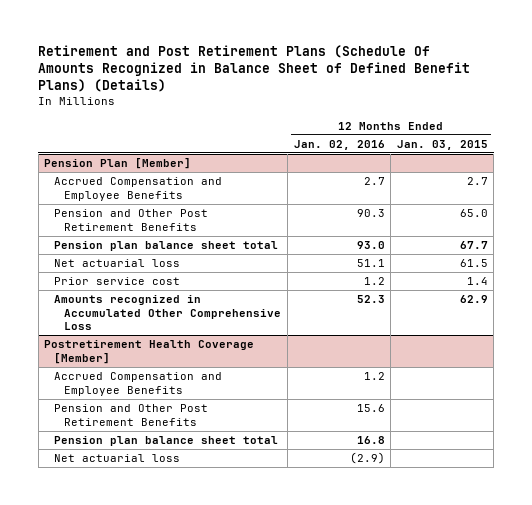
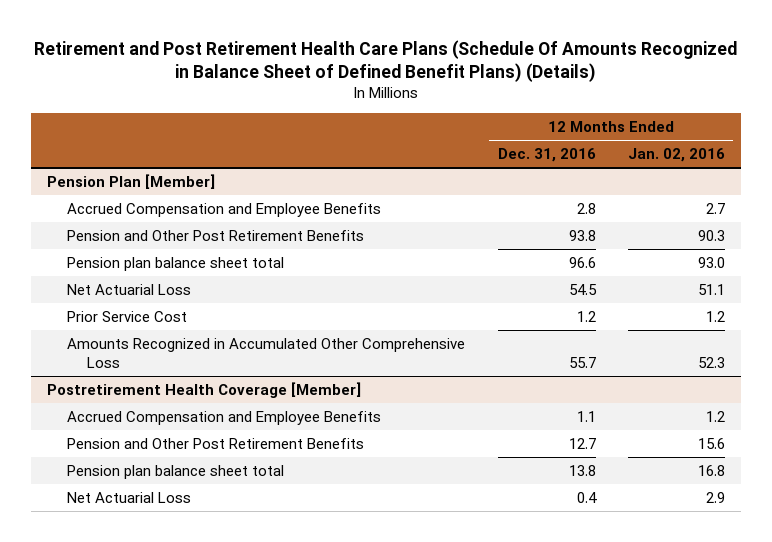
[38,44,471,93] Retirement and Post Retirement Plans (Schedule Of Amounts Recognized in Balance Sheet of Defined Benefit Plans) (Details) -> [34,39,738,82] Retirement and Post Retirement Health Care Plans (Schedule Of Amounts Recognized in Balance Sheet of Defined Benefit Plans) (Details)
[396,139,488,150] Jan. 03, 2015 -> none
none -> [497,148,596,163] Dec. 31, 2016
[54,259,181,268] Net actuarial loss -> [67,283,192,295] Net Actuarial Loss
[54,277,181,286] Prior service cost -> [67,310,188,322] Prior Service Cost
[54,295,282,331] Amounts recognized in Accumulated Other Comprehensive Loss -> [67,337,466,369] Amounts Recognized in Accumulated Other Comprehensive Loss
[54,454,181,463] Net actuarial loss -> [67,491,192,503] Net Actuarial Loss
[349,452,385,465] (2.9) -> [705,491,725,503] 2.9

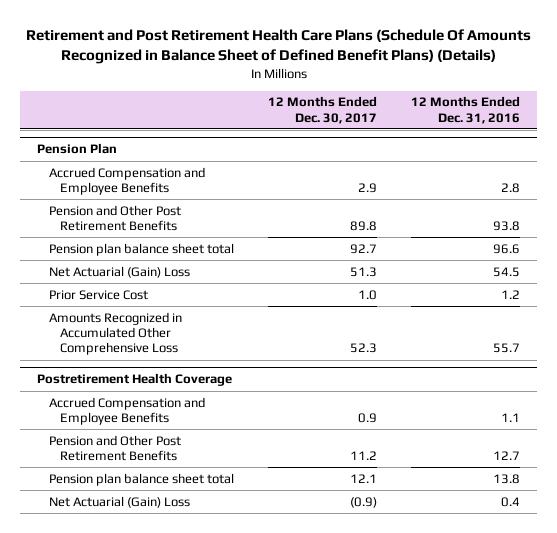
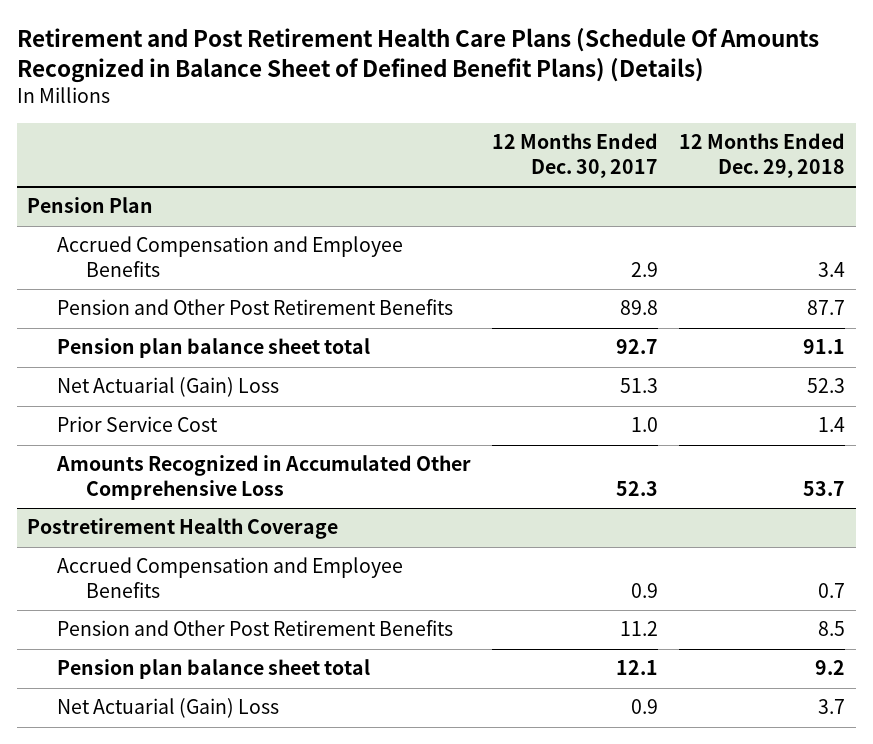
[410,96,520,124] 12 Months Ended Dec. 31, 2016 -> none
none -> [679,133,846,178] 12 Months Ended Dec. 29, 2018
[349,496,377,508] (0.9) -> [631,699,659,715] 0.9

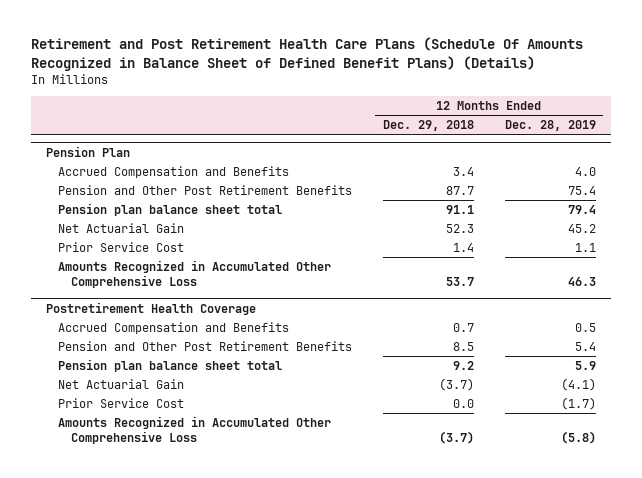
[492,133,659,178] 12 Months Ended Dec. 30, 2017 -> none
none -> [504,120,596,132] Dec. 28, 2019
[56,236,403,277] Accrued Compensation and Employee Benefits -> [58,165,290,178] Accrued Compensation and Benefits
[56,377,279,398] Net Actuarial (Gain) Loss -> [58,222,185,233] Net Actuarial Gain
[56,557,403,598] Accrued Compensation and Employee Benefits -> [58,321,290,334] Accrued Compensation and Benefits
[56,698,279,719] Net Actuarial (Gain) Loss -> [58,378,185,389] Net Actuarial Gain
[818,699,846,715] 3.7 -> [439,377,475,391] (3.7)
none -> [58,397,185,408] Prior Service Cost
none -> [58,415,332,445] Amounts Recognized in Accumulated Other Comprehensive Loss

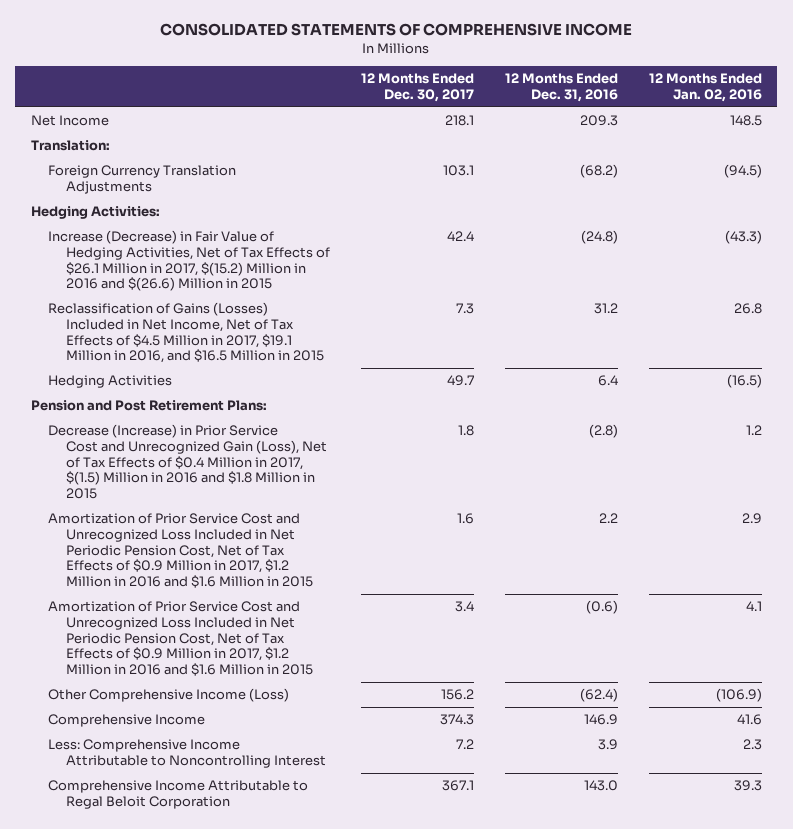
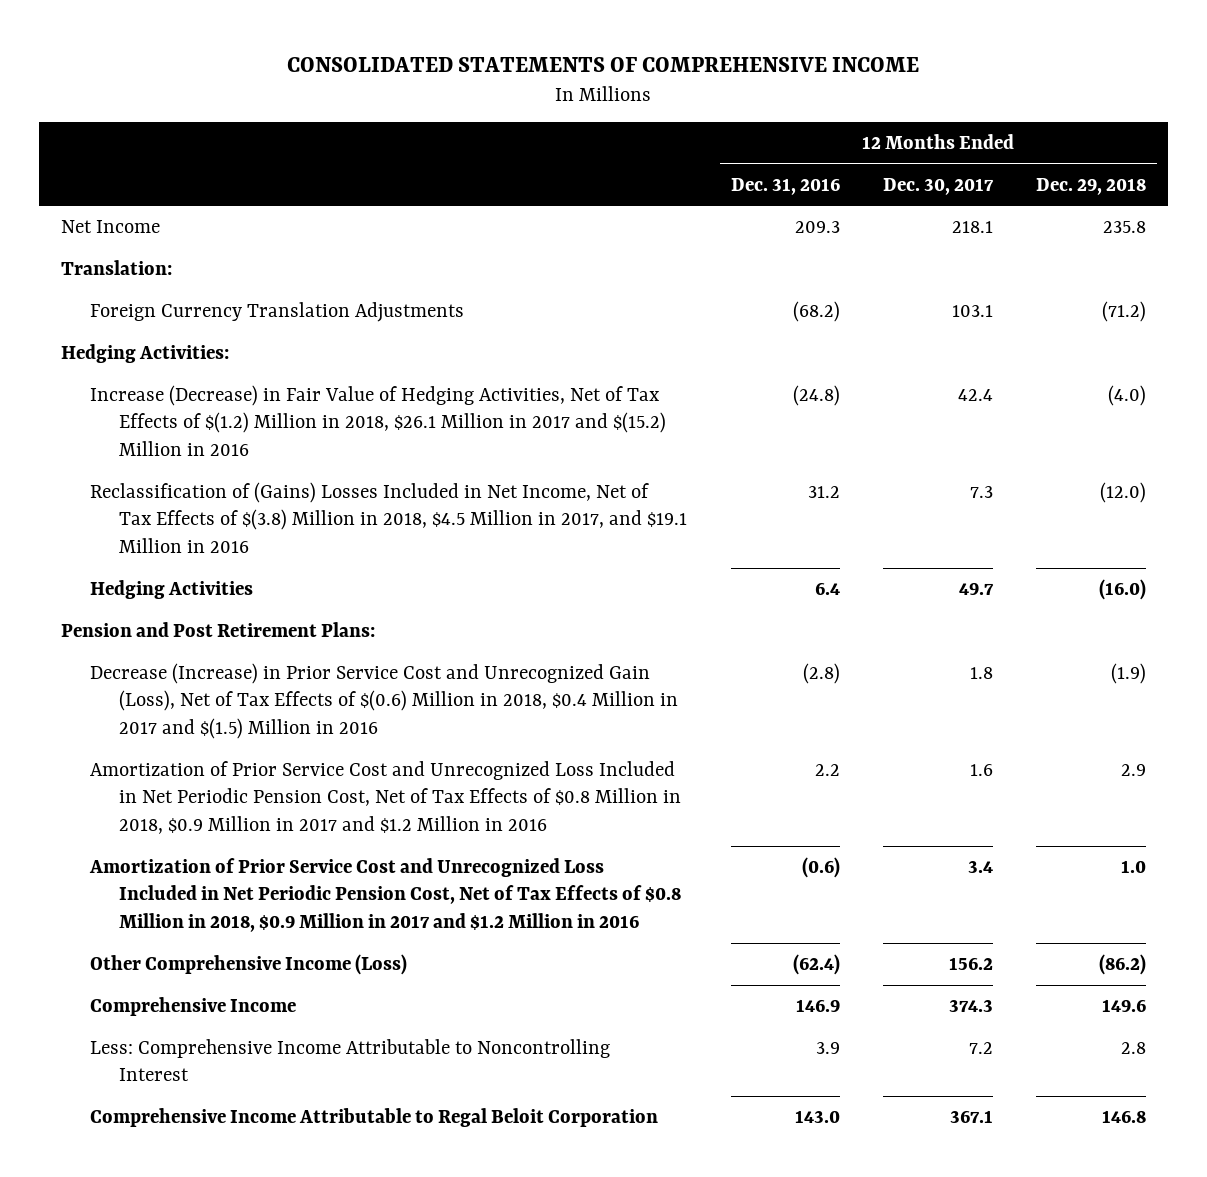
[648,73,762,102] 12 Months Ended Jan. 02, 2016 -> none
none -> [1035,177,1146,195] Dec. 29, 2018
[48,230,330,292] Increase (Decrease) in Fair Value of Hedging Activities, Net of Tax Effects of $26.1 Million in 2017, $(15.2) Million in 2016 and $(26.6) Million in 2015 -> [90,384,667,456] Increase (Decrease) in Fair Value of Hedging Activities, Net of Tax Effects of $(1.2) Million in 2018, $26.1 Million in 2017 and $(15.2) Million in 2016
[48,302,324,364] Reclassification of Gains (Losses) Included in Net Income, Net of Tax Effects of $4.5 Million in 2017, $19.1 Million in 2016, and $16.5 Million in 2015 -> [90,481,688,553] Reclassification of (Gains) Losses Included in Net Income, Net of Tax Effects of $(3.8) Million in 2018, $4.5 Million in 2017, and $19.1 Million in 2016
[48,424,327,499] Decrease (Increase) in Prior Service Cost and Unrecognized Gain (Loss), Net of Tax Effects of $0.4 Million in 2017, $(1.5) Million in 2016 and $1.8 Million in 2015 -> [90,662,679,739] Decrease (Increase) in Prior Service Cost and Unrecognized Gain (Loss), Net of Tax Effects of $(0.6) Million in 2018, $0.4 Million in 2017 and $(1.5) Million in 2016
[48,513,313,588] Amortization of Prior Service Cost and Unrecognized Loss Included in Net Periodic Pension Cost, Net of Tax Effects of $0.9 Million in 2017, $1.2 Million in 2016 and $1.6 Million in 2015 -> [90,760,682,834] Amortization of Prior Service Cost and Unrecognized Loss Included in Net Periodic Pension Cost, Net of Tax Effects of $0.8 Million in 2018, $0.9 Million in 2017 and $1.2 Million in 2016
[48,601,313,676] Amortization of Prior Service Cost and Unrecognized Loss Included in Net Periodic Pension Cost, Net of Tax Effects of $0.9 Million in 2017, $1.2 Million in 2016 and $1.6 Million in 2015 -> [89,857,682,932] Amortization of Prior Service Cost and Unrecognized Loss Included in Net Periodic Pension Cost, Net of Tax Effects of $0.8 Million in 2018, $0.9 Million in 2017 and $1.2 Million in 2016

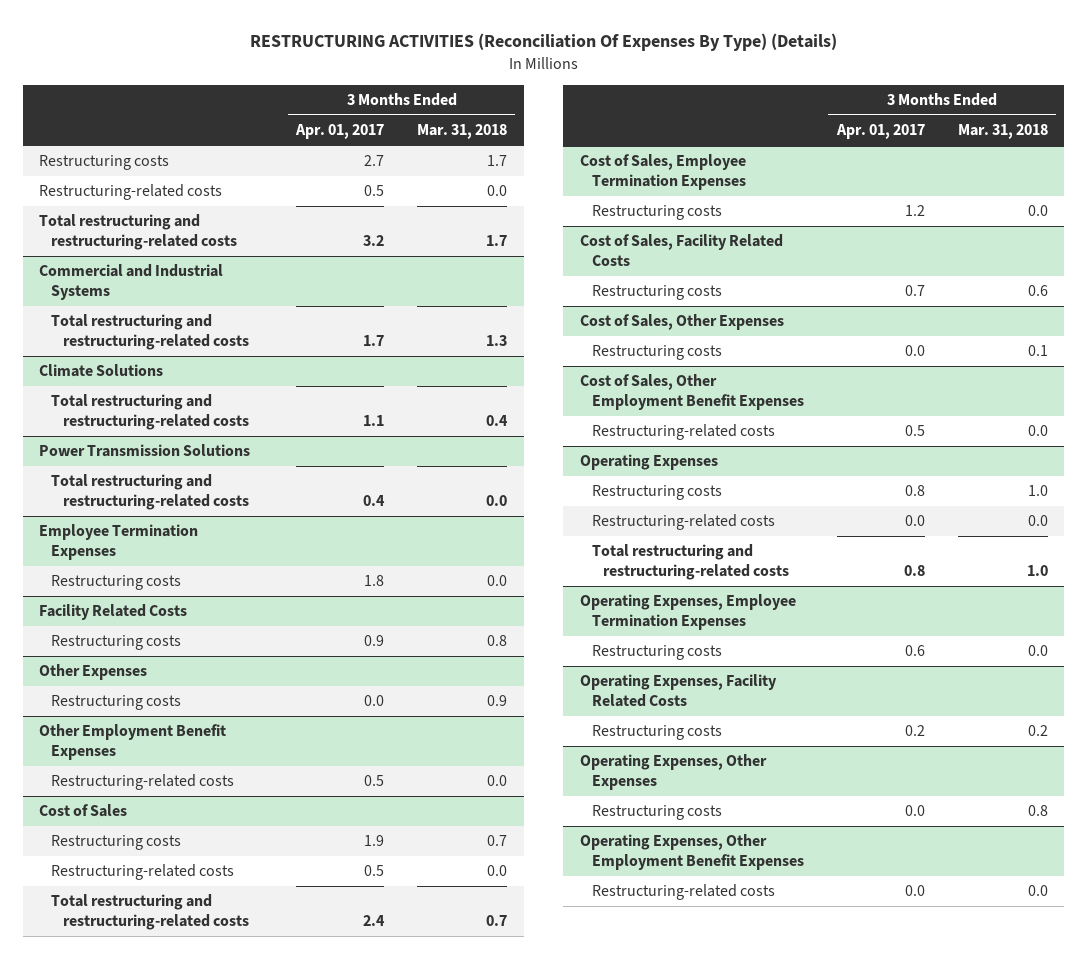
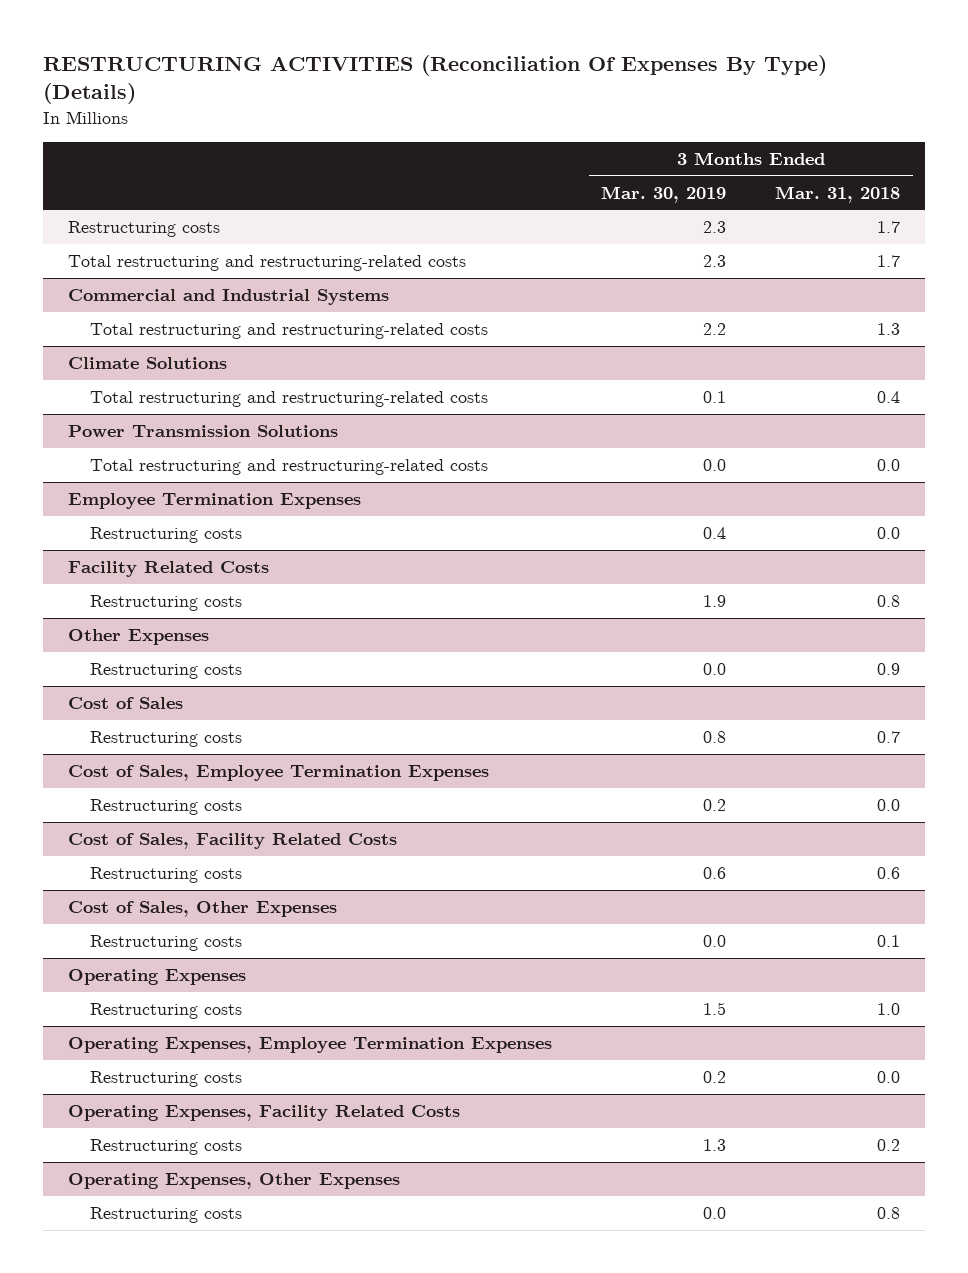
[295,124,385,140] Apr. 01, 2017 -> none
none -> [601,185,727,203] Mar. 30, 2019
[39,184,223,201] Restructuring-related costs -> none
[39,724,227,761] Other Employment Benefit Expenses -> none
[50,774,234,791] Restructuring-related costs -> none
[50,864,234,881] Restructuring-related costs -> none
[50,894,249,931] Total restructuring and restructuring-related costs -> none
[579,374,804,411] Cost of Sales, Other Employment Benefit Expenses -> none
[591,424,775,441] Restructuring-related costs -> none
[591,514,775,531] Restructuring-related costs -> none
[591,544,790,581] Total restructuring and restructuring-related costs -> none
[579,834,804,871] Operating Expenses, Other Employment Benefit Expenses -> none
[591,884,775,901] Restructuring-related costs -> none

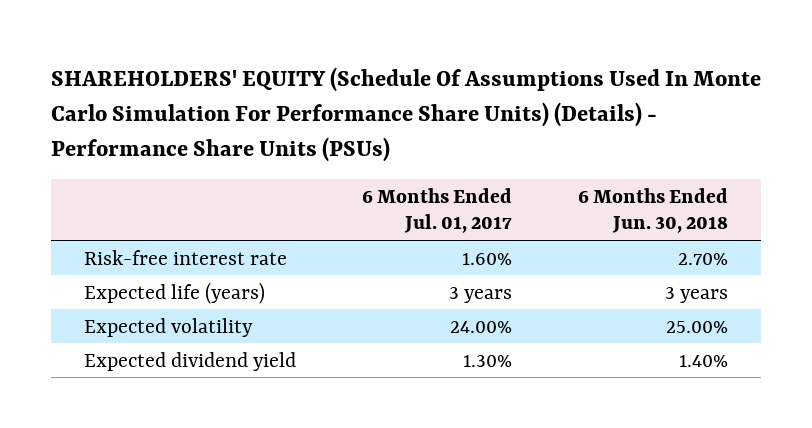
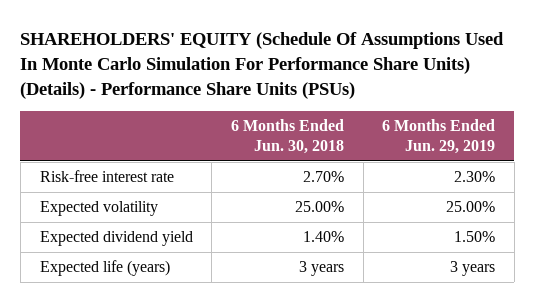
[362,187,513,234] 6 Months Ended Jul. 01, 2017 -> none
none -> [382,118,496,155] 6 Months Ended Jun. 29, 2019
[83,281,265,304] Expected life (years) -> [39,260,170,277] Expected life (years)

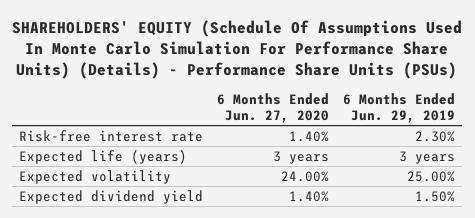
[230,118,344,155] 6 Months Ended Jun. 30, 2018 -> none
none -> [217,92,330,124] 6 Months Ended Jun. 27, 2020
[39,260,170,277] Expected life (years) -> [19,149,188,164] Expected life (years)

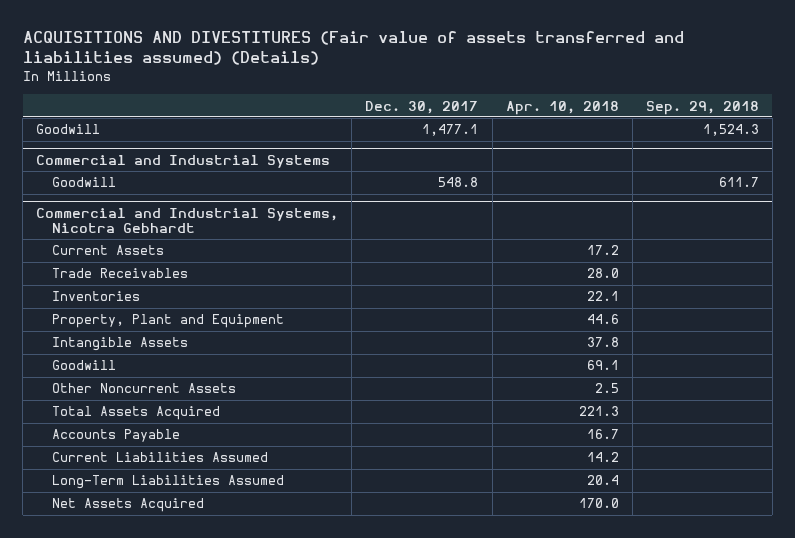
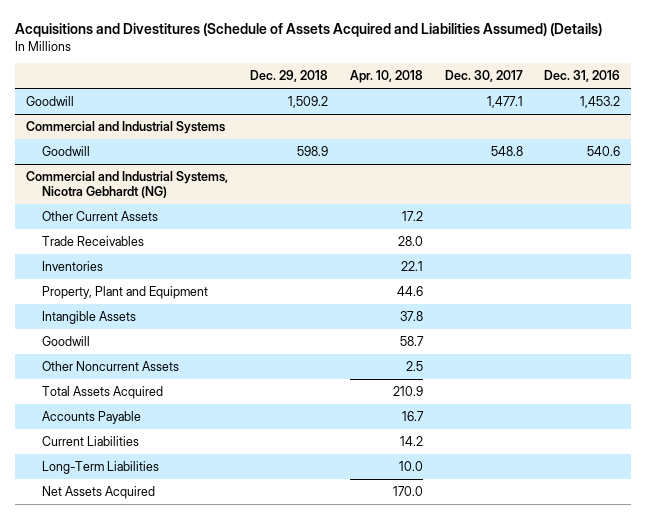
[22,31,684,66] ACQUISITIONS AND DIVESTITURES (Fair value of assets transferred and liabilities assumed) (Details) -> [15,23,603,38] Acquisitions and Divestitures (Schedule of Assets Acquired and Liabilities Assumed) (Details)
[645,100,759,115] Sep. 29, 2018 -> none
none -> [249,70,328,83] Dec. 29, 2018
none -> [544,70,621,83] Dec. 31, 2016
[36,207,339,234] Commercial and Industrial Systems, Nicotra Gebhardt -> [26,170,229,199] Commercial and Industrial Systems, Nicotra Gebhardt (NG)
[52,245,165,256] Current Assets -> [41,210,158,221] Other Current Assets
[586,360,619,371] 69.1 -> [399,335,424,346] 58.7
[578,406,619,417] 221.3 -> [392,385,423,396] 210.9
[52,452,269,463] Current Liabilities Assumed -> [41,435,139,446] Current Liabilities
[52,475,285,490] Long-Term Liabilities Assumed -> [41,460,159,474] Long-Term Liabilities
[586,475,619,486] 20.4 -> [398,460,423,471] 10.0

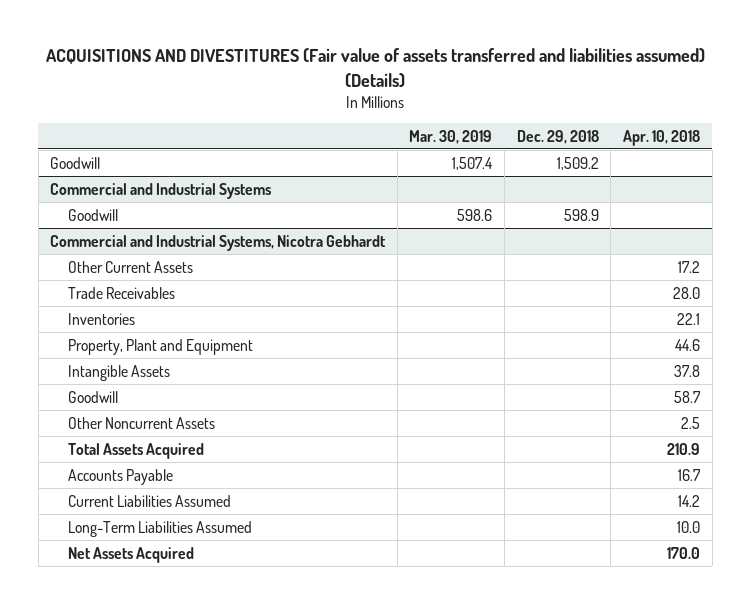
[15,23,603,38] Acquisitions and Divestitures (Schedule of Assets Acquired and Liabilities Assumed) (Details) -> [46,48,706,88] ACQUISITIONS AND DIVESTITURES (Fair value of assets transferred and liabilities assumed) (Details)
[444,70,523,83] Dec. 30, 2017 -> none
[544,70,621,83] Dec. 31, 2016 -> none
none -> [409,129,493,144] Mar. 30, 2019
[26,170,229,199] Commercial and Industrial Systems, Nicotra Gebhardt (NG) -> [50,234,387,251] Commercial and Industrial Systems, Nicotra Gebhardt
[41,435,139,446] Current Liabilities -> [67,494,231,507] Current Liabilities Assumed
[41,460,159,474] Long-Term Liabilities -> [67,520,252,537] Long-Term Liabilities Assumed

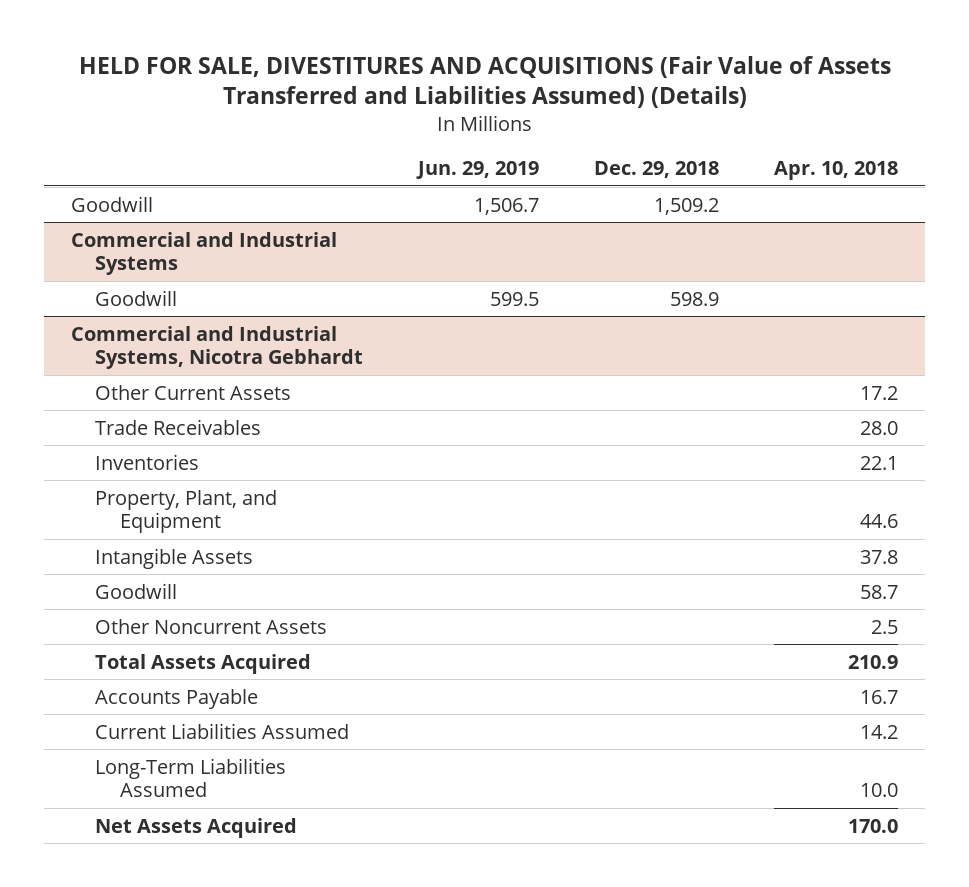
[46,48,706,88] ACQUISITIONS AND DIVESTITURES (Fair value of assets transferred and liabilities assumed) (Details) -> [78,56,891,109] HELD FOR SALE, DIVESTITURES AND ACQUISITIONS (Fair Value of Assets Transferred and Liabilities Assumed) (Details)
[409,129,493,144] Mar. 30, 2019 -> none
none -> [416,160,540,179] Jun. 29, 2019
[67,338,253,355] Property, Plant and Equipment -> [95,489,278,534] Property, Plant, and Equipment

